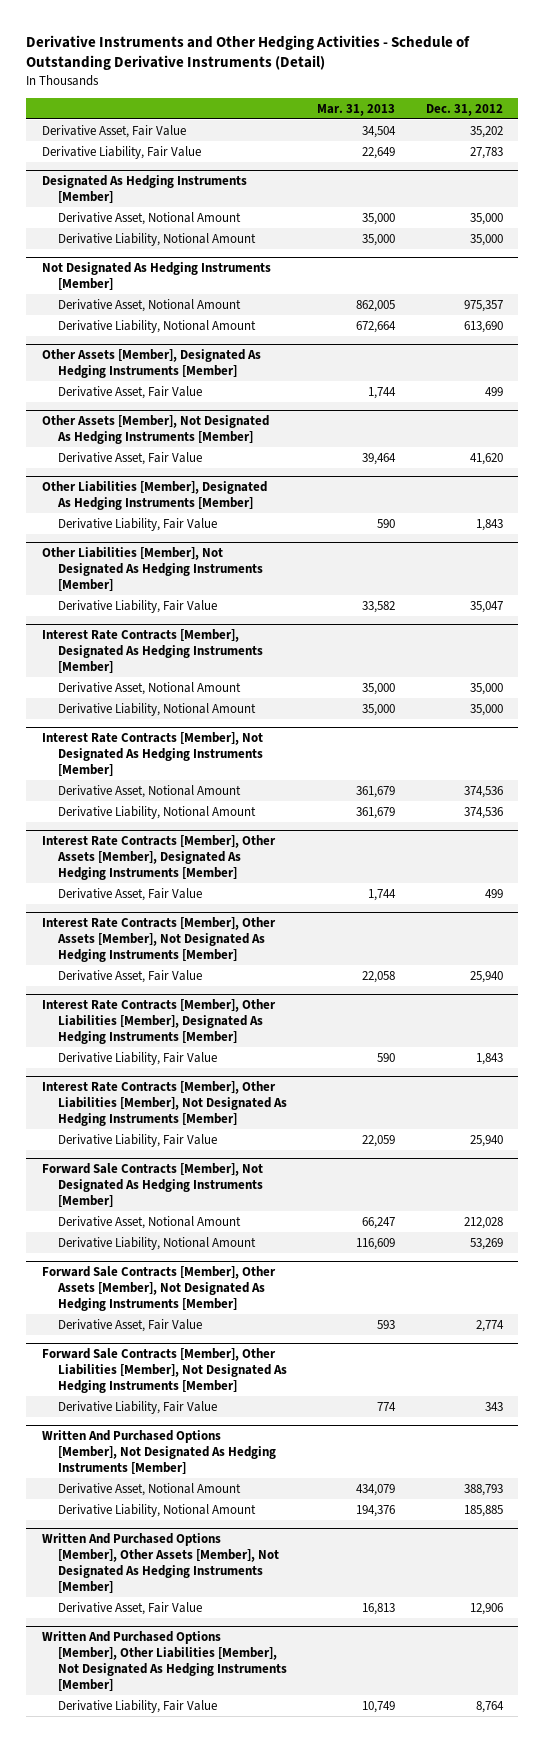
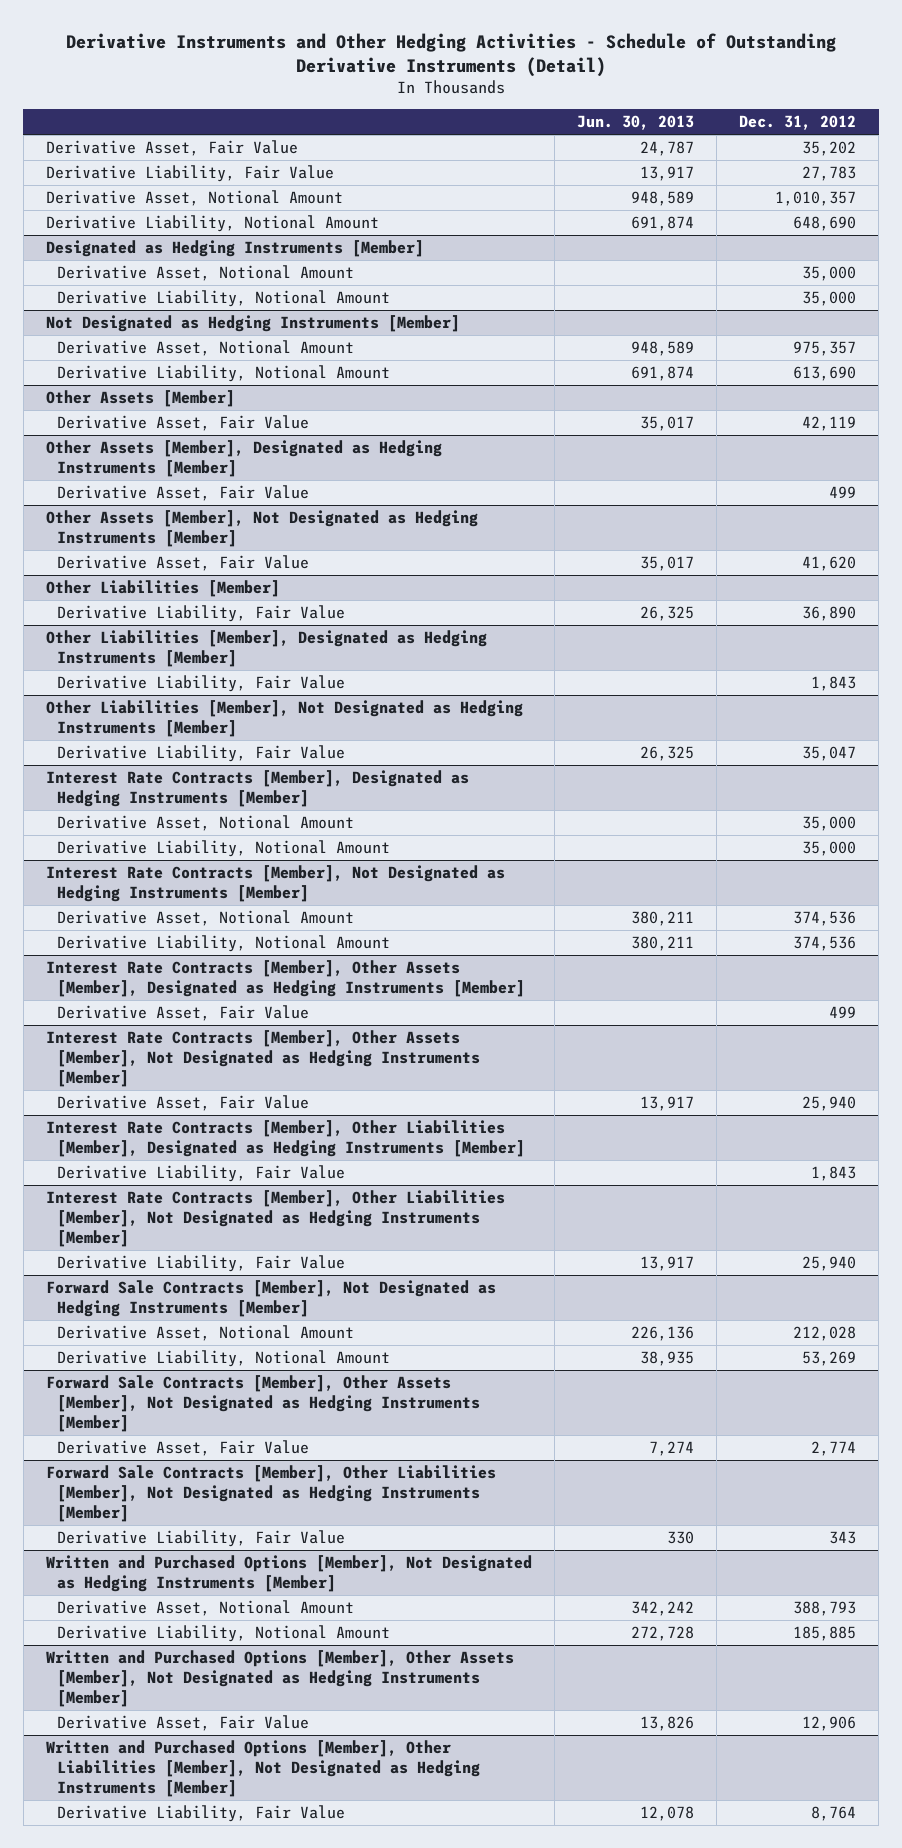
[317,103,396,116] Mar. 31, 2013 -> none
none -> [576,115,694,131] Jun. 30, 2013
none -> [45,190,343,207] Derivative Asset, Notional Amount
none -> [45,215,379,233] Derivative Liability, Notional Amount
[41,174,247,203] Designated As Hedging Instruments [Member] -> [45,240,424,258] Designated as Hedging Instruments [Member]
[41,261,271,290] Not Designated As Hedging Instruments [Member] -> [45,315,460,333] Not Designated as Hedging Instruments [Member]
none -> [45,390,235,408] Other Assets [Member]
none -> [56,415,309,432] Derivative Asset, Fair Value
[41,348,261,378] Other Assets [Member], Designated As Hedging Instruments [Member] -> [45,440,442,478] Other Assets [Member], Designated as Hedging Instruments [Member]
[41,414,269,444] Other Assets [Member], Not Designated As Hedging Instruments [Member] -> [45,510,478,548] Other Assets [Member], Not Designated as Hedging Instruments [Member]
none -> [45,580,280,598] Other Liabilities [Member]
none -> [56,605,345,623] Derivative Liability, Fair Value
[41,480,267,510] Other Liabilities [Member], Designated As Hedging Instruments [Member] -> [45,630,487,668] Other Liabilities [Member], Designated as Hedging Instruments [Member]
[41,546,263,591] Other Liabilities [Member], Not Designated As Hedging Instruments [Member] -> [45,700,523,738] Other Liabilities [Member], Not Designated as Hedging Instruments [Member]
[41,628,263,673] Interest Rate Contracts [Member], Designated As Hedging Instruments [Member] -> [45,770,469,808] Interest Rate Contracts [Member], Designated as Hedging Instruments [Member]
[41,731,263,776] Interest Rate Contracts [Member], Not Designated As Hedging Instruments [Member] -> [45,865,505,903] Interest Rate Contracts [Member], Not Designated as Hedging Instruments [Member]
[41,834,276,880] Interest Rate Contracts [Member], Other Assets [Member], Designated As Hedging Instruments [Member] -> [45,960,525,998] Interest Rate Contracts [Member], Other Assets [Member], Designated as Hedging Instruments [Member]
[41,916,276,962] Interest Rate Contracts [Member], Other Assets [Member], Not Designated As Hedging Instruments [Member] -> [45,1030,480,1088] Interest Rate Contracts [Member], Other Assets [Member], Not Designated as Hedging Instruments [Member]
[41,998,276,1044] Interest Rate Contracts [Member], Other Liabilities [Member], Designated As Hedging Instruments [Member] -> [45,1120,525,1158] Interest Rate Contracts [Member], Other Liabilities [Member], Designated as Hedging Instruments [Member]
[41,1080,287,1126] Interest Rate Contracts [Member], Other Liabilities [Member], Not Designated As Hedging Instruments [Member] -> [45,1190,505,1248] Interest Rate Contracts [Member], Other Liabilities [Member], Not Designated as Hedging Instruments [Member]
[41,1162,263,1207] Forward Sale Contracts [Member], Not Designated As Hedging Instruments [Member] -> [45,1280,496,1318] Forward Sale Contracts [Member], Not Designated as Hedging Instruments [Member]
[41,1265,276,1311] Forward Sale Contracts [Member], Other Assets [Member], Not Designated As Hedging Instruments [Member] -> [45,1375,480,1433] Forward Sale Contracts [Member], Other Assets [Member], Not Designated as Hedging Instruments [Member]
[41,1347,287,1393] Forward Sale Contracts [Member], Other Liabilities [Member], Not Designated As Hedging Instruments [Member] -> [45,1465,496,1523] Forward Sale Contracts [Member], Other Liabilities [Member], Not Designated as Hedging Instruments [Member]
[41,1429,276,1474] Written And Purchased Options [Member], Not Designated As Hedging Instruments [Member] -> [45,1555,532,1593] Written and Purchased Options [Member], Not Designated as Hedging Instruments [Member]
[41,1532,279,1593] Written And Purchased Options [Member], Other Assets [Member], Not Designated As Hedging Instruments [Member] -> [45,1650,514,1708] Written and Purchased Options [Member], Other Assets [Member], Not Designated as Hedging Instruments [Member]
[41,1630,287,1691] Written And Purchased Options [Member], Other Liabilities [Member], Not Designated As Hedging Instruments [Member] -> [45,1740,480,1798] Written and Purchased Options [Member], Other Liabilities [Member], Not Designated as Hedging Instruments [Member]

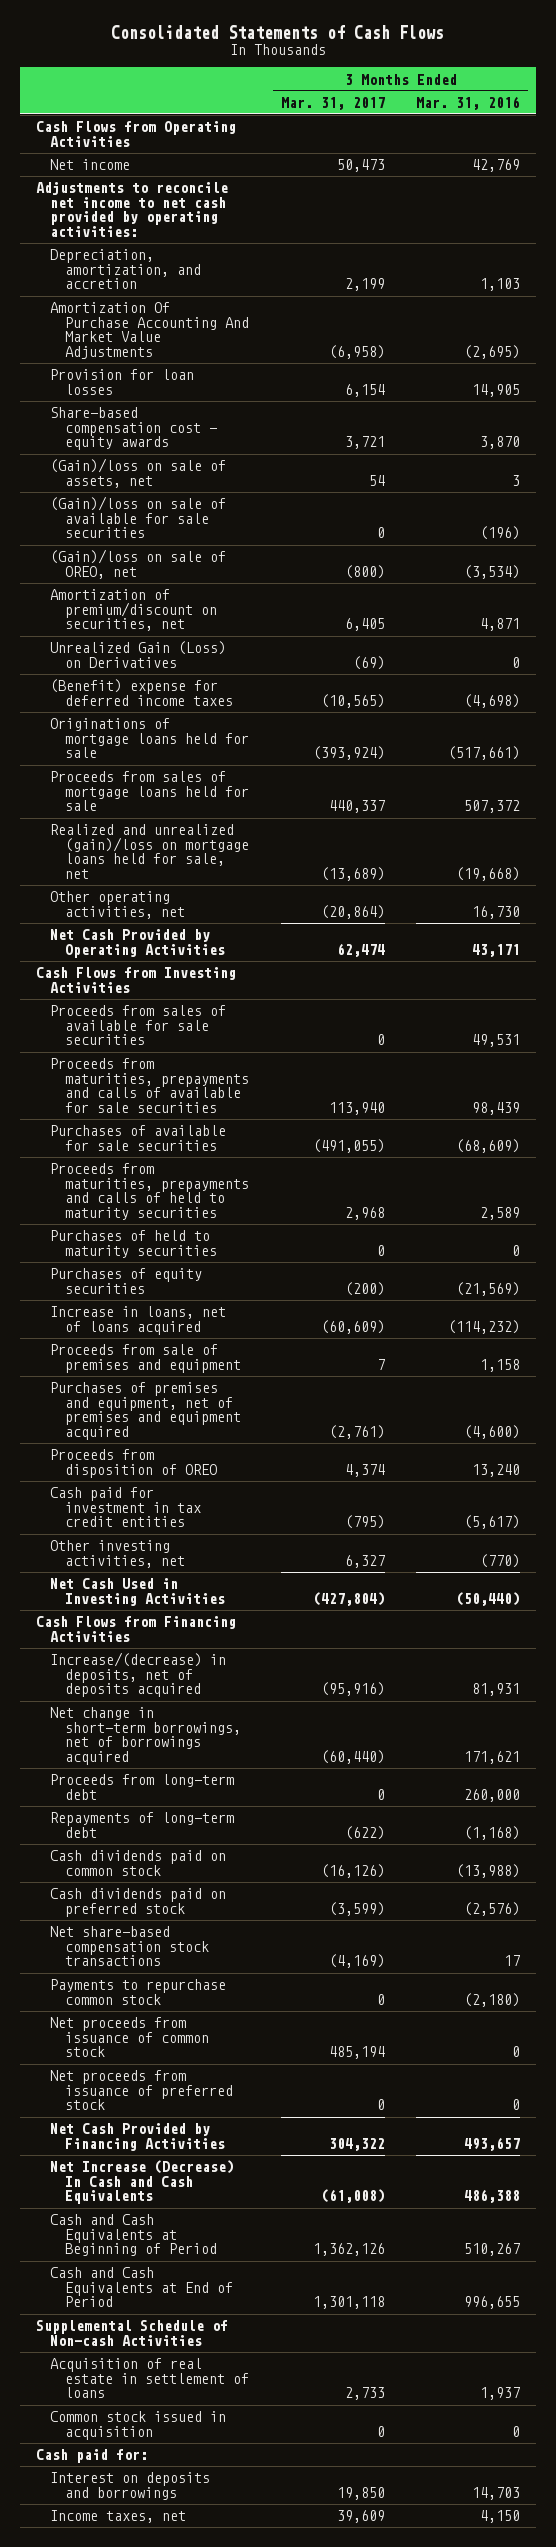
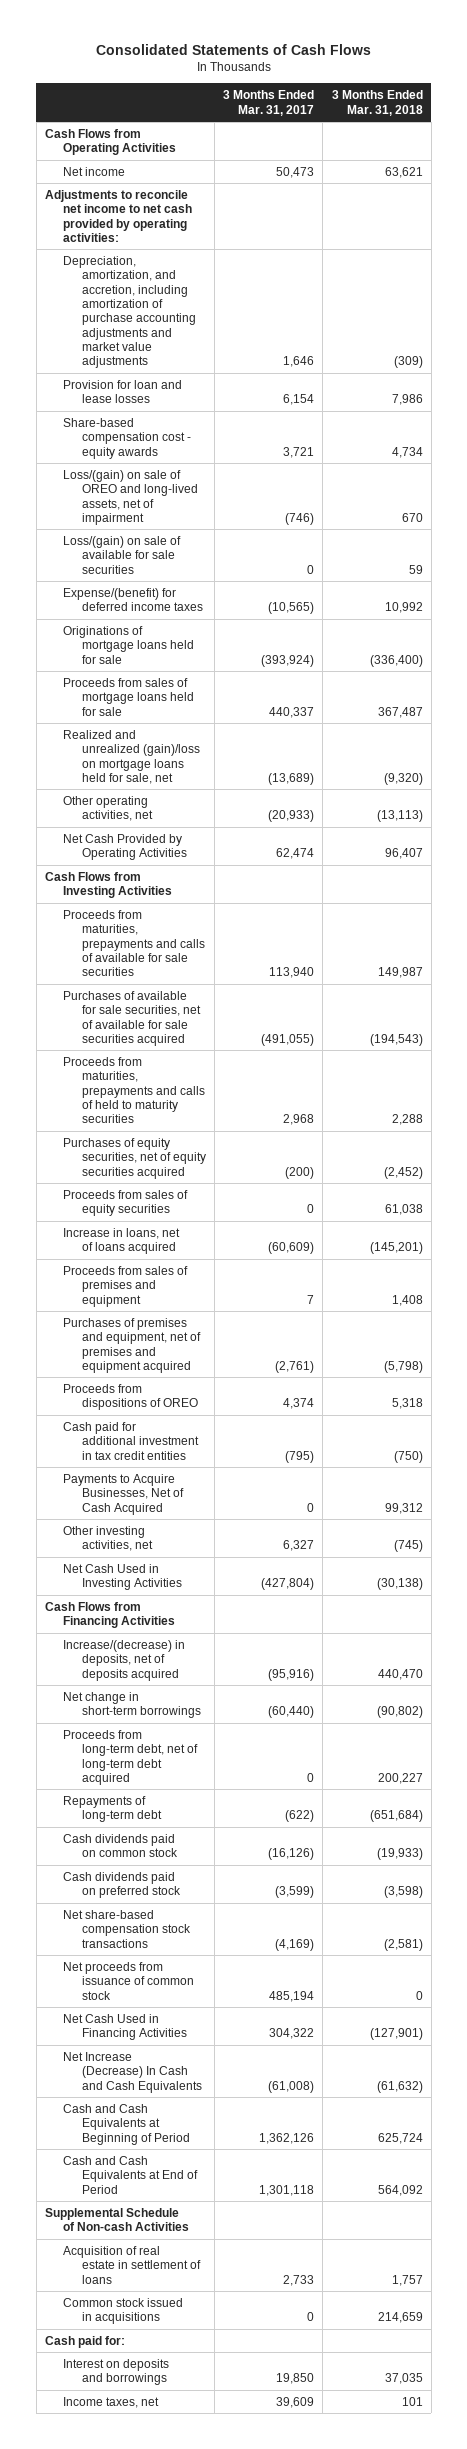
[416,95,521,110] Mar. 31, 2016 -> none
none -> [331,90,423,116] 3 Months Ended Mar. 31, 2018
[50,302,249,360] Amortization Of Purchase Accounting And Market Value Adjustments -> none
[50,249,201,290] Depreciation, amortization, and accretion -> [63,255,197,369] Depreciation, amortization, and accretion, including amortization of purchase accounting adjustments and market value adjustments
[344,278,385,292] 2,199 -> [283,356,315,368] 1,646
[50,369,195,395] Provision for loan losses -> [63,379,183,404] Provision for loan and lease losses
[50,549,227,579] (Gain)/loss on sale of OREO, net -> none
[50,589,217,632] Amortization of premium/discount on securities, net -> none
[50,641,227,668] Unrealized Gain (Loss) on Derivatives -> none
[50,458,227,488] (Gain)/loss on sale of assets, net -> [63,469,199,525] Loss/(gain) on sale of OREO and long-lived assets, net of impairment
[368,474,385,486] 54 -> [285,512,315,525] (746)
[50,496,227,539] (Gain)/loss on sale of available for sale securities -> [63,535,182,574] Loss/(gain) on sale of available for sale securities
[50,679,233,706] (Benefit) expense for deferred income taxes -> [63,587,204,612] Expense/(benefit) for deferred income taxes
[320,904,385,919] (20,864) -> [268,810,315,823] (20,933)
[50,1005,227,1046] Proceeds from sales of available for sale securities -> none
[50,1125,227,1151] Purchases of available for sale securities -> [63,990,202,1046] Purchases of available for sale securities, net of available for sale securities acquired
[50,1230,217,1258] Purchases of held to maturity securities -> none
[50,1268,203,1294] Purchases of equity securities -> [63,1137,207,1179] Purchases of equity securities, net of equity securities acquired
none -> [63,1189,189,1217] Proceeds from sales of equity securities
[50,1344,241,1373] Proceeds from sale of premises and equipment -> [63,1265,189,1307] Proceeds from sales of premises and equipment
[50,1449,217,1478] Proceeds from disposition of OREO -> [63,1383,199,1411] Proceeds from dispositions of OREO
[50,1487,201,1528] Cash paid for investment in tax credit entities -> [63,1421,200,1460] Cash paid for additional investment in tax credit entities
none -> [63,1473,185,1515] Payments to Acquire Businesses, Net of Cash Acquired
[50,1707,241,1766] Net change in short-term borrowings, net of borrowings acquired -> [63,1691,202,1719] Net change in short-term borrowings
[50,1774,235,1800] Proceeds from long-term debt -> [63,1729,199,1785] Proceeds from long-term debt, net of long-term debt acquired
[50,1979,227,2005] Payments to repurchase common stock -> none
[50,2070,233,2111] Net proceeds from issuance of preferred stock -> none
[50,2123,225,2151] Net Cash Provided by Financing Activities -> [63,2013,188,2041] Net Cash Used in Financing Activities
[50,2411,227,2440] Common stock issued in acquisition -> [63,2297,184,2325] Common stock issued in acquisitions

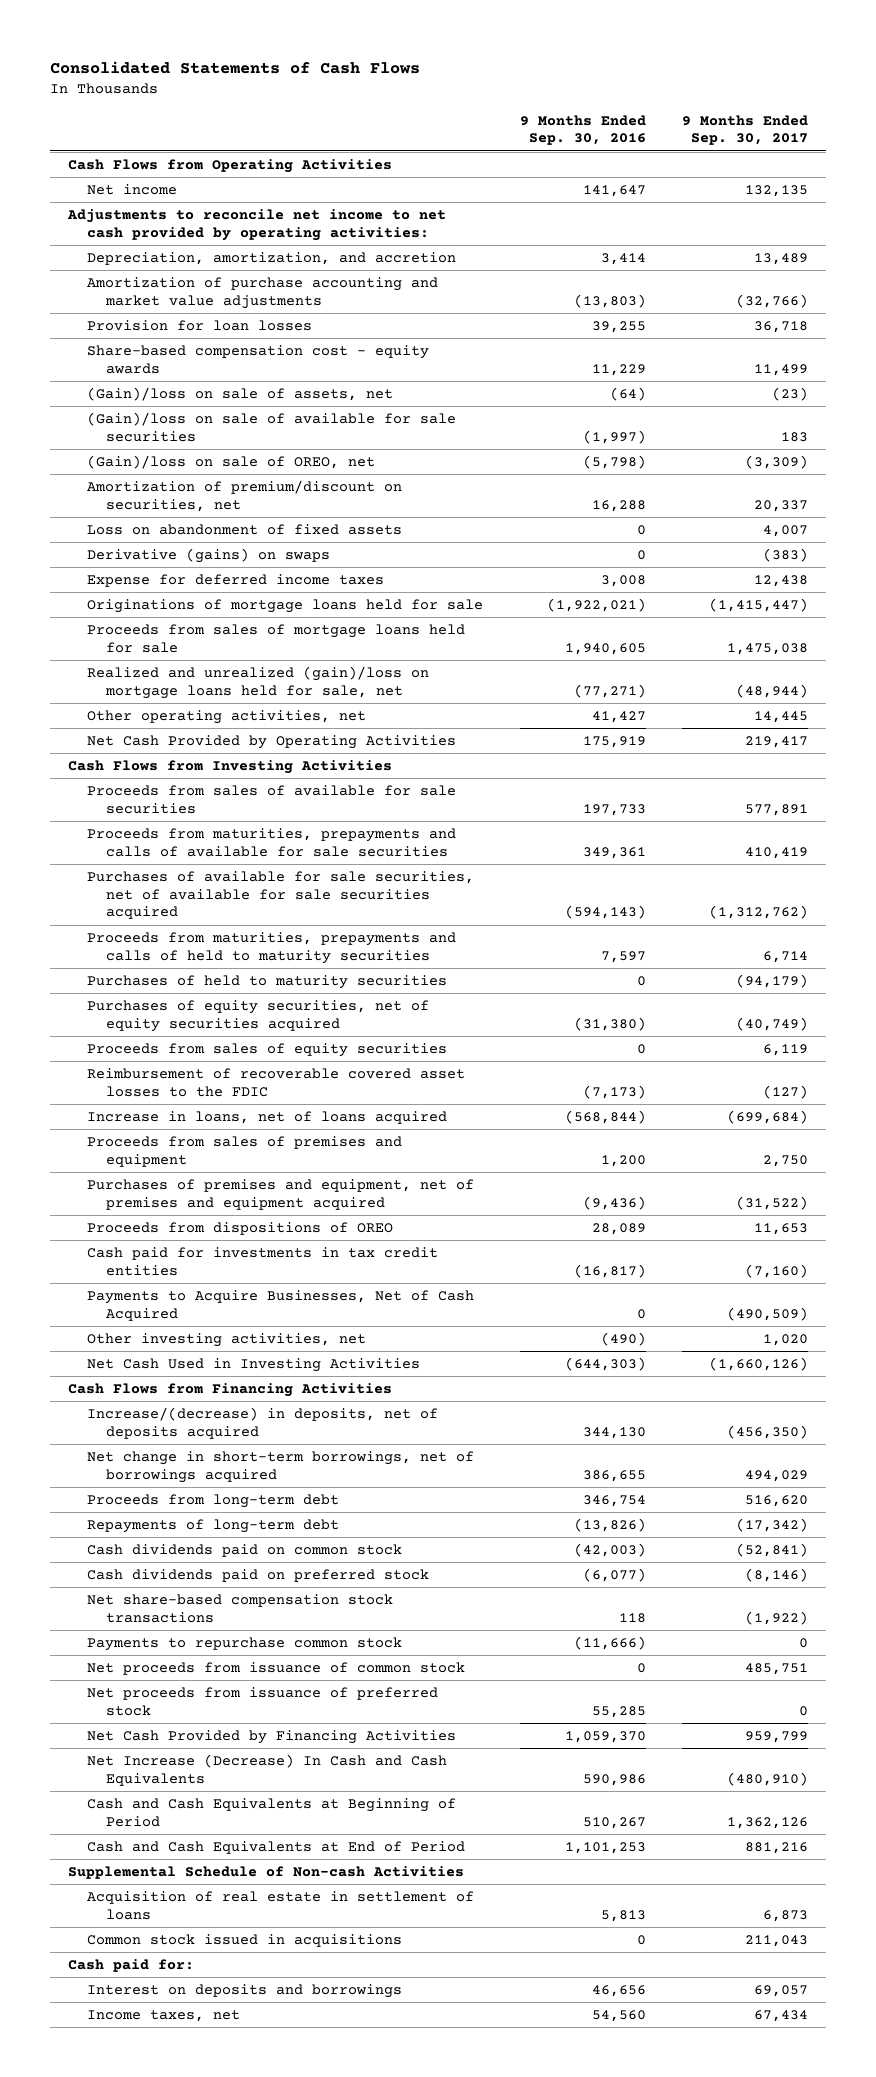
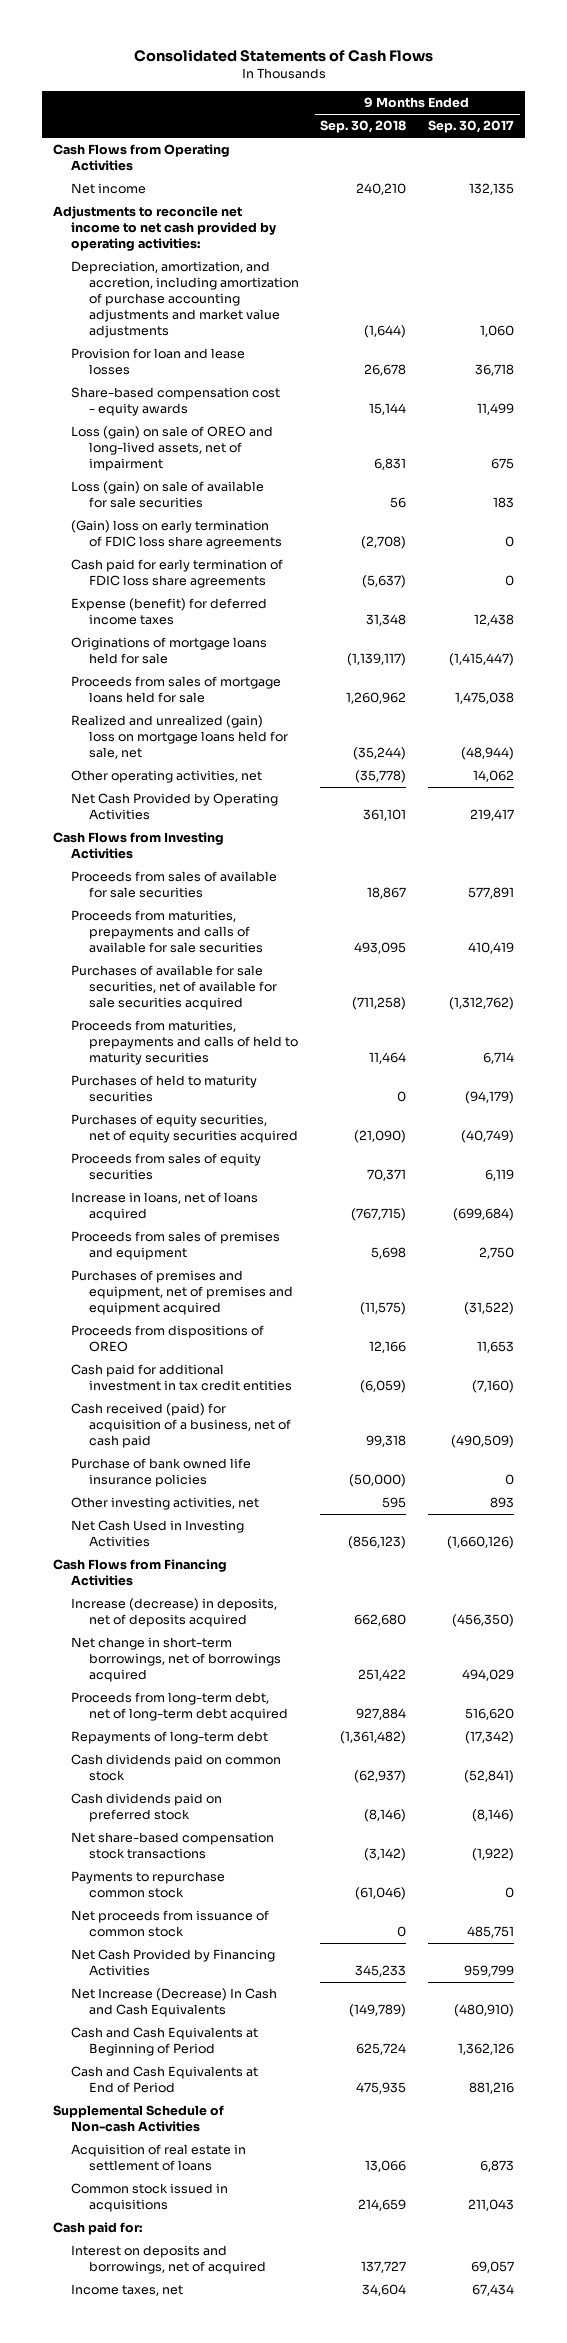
[519,114,646,146] 9 Months Ended Sep. 30, 2016 -> none
none -> [320,120,407,134] Sep. 30, 2018
[87,276,439,309] Amortization of purchase accounting and market value adjustments -> none
[87,251,457,265] Depreciation, amortization, and accretion -> [70,261,299,339] Depreciation, amortization, and accretion, including amortization of purchase accounting adjustments and market value adjustments
[754,252,809,265] 13,489 -> [480,325,515,338] 1,060
[87,319,313,331] Provision for loan losses -> [70,348,245,376] Provision for loan and lease losses
[87,454,376,469] (Gain)/loss on sale of OREO, net -> none
[87,479,403,512] Amortization of premium/discount on securities, net -> none
[87,523,403,535] Loss on abandonment of fixed assets -> none
[87,547,331,563] Derivative (gains) on swaps -> none
[87,386,394,401] (Gain)/loss on sale of assets, net -> [70,426,273,472] Loss (gain) on sale of OREO and long-lived assets, net of impairment
[772,386,809,401] (23) -> [491,458,515,470] 675
[87,411,457,442] (Gain)/loss on sale of available for sale securities -> [70,481,264,509] Loss (gain) on sale of available for sale securities
none -> [70,520,282,550] (Gain) loss on early termination of FDIC loss share agreements
none -> [70,559,283,589] Cash paid for early termination of FDIC loss share agreements
[87,573,385,587] Expense for deferred income taxes -> [70,598,267,626] Expense (benefit) for deferred income taxes
[87,665,430,699] Realized and unrealized (gain)/loss on mortgage loans held for sale, net -> [70,715,288,760] Realized and unrealized (gain) loss on mortgage loans held for sale, net
[754,710,809,723] 14,445 -> [473,770,515,783] 14,062
[87,1067,466,1097] Reimbursement of recoverable covered asset losses to the FDIC -> none
[87,1246,439,1276] Cash paid for investments in tax credit entities -> [70,1364,292,1392] Cash paid for additional investment in tax credit entities
[87,1289,475,1321] Payments to Acquire Businesses, Net of Cash Acquired -> [70,1403,291,1449] Cash received (paid) for acquisition of a business, net of cash paid
none -> [70,1458,251,1488] Purchase of bank owned life insurance policies
[763,1333,809,1346] 1,020 -> [490,1497,515,1509] 893
[87,1406,439,1439] Increase/(decrease) in deposits, net of deposits acquired -> [70,1598,277,1628] Increase (decrease) in deposits, net of deposits acquired
[87,1493,340,1508] Proceeds from long-term debt -> [70,1692,288,1722] Proceeds from long-term debt, net of long-term debt acquired
[87,1686,439,1716] Net proceeds from issuance of preferred stock -> none
[87,1983,403,1998] Interest on deposits and borrowings -> [70,2245,266,2275] Interest on deposits and borrowings, net of acquired

